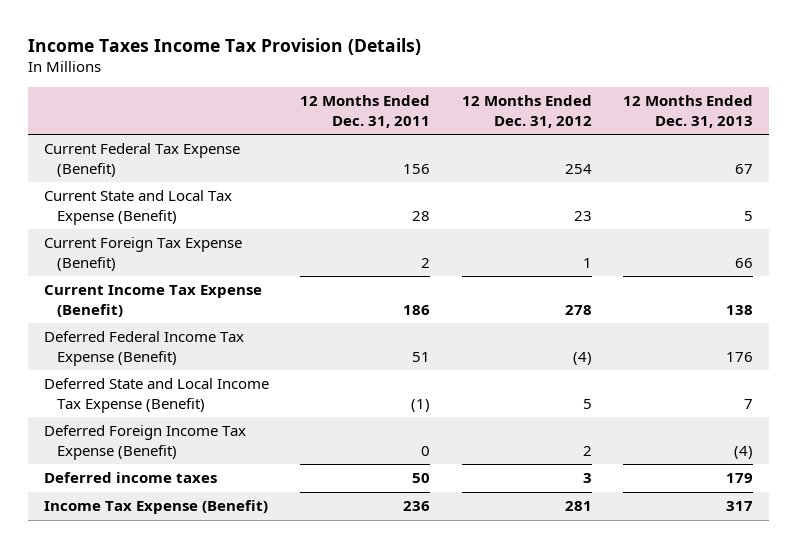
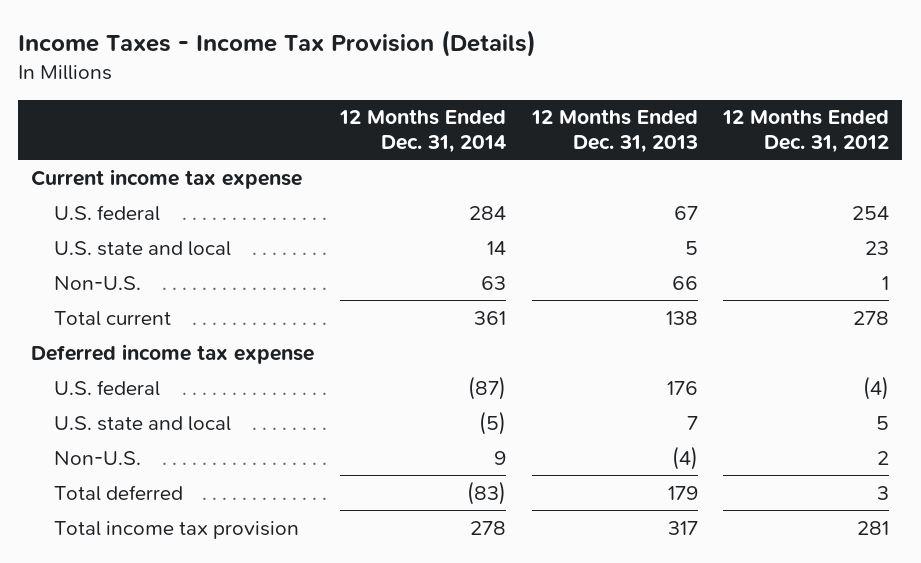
[28,37,422,55] Income Taxes Income Tax Provision (Details) -> [18,29,537,57] Income Taxes - Income Tax Provision (Details)
[300,95,431,128] 12 Months Ended Dec. 31, 2011 -> none
none -> [339,109,507,153] 12 Months Ended Dec. 31, 2014
none -> [31,168,303,189] Current income tax expense
[44,143,241,177] Current Federal Tax Expense (Benefit) -> [53,204,160,221] U.S. federal
[44,190,233,225] Current State and Local Tax Expense (Benefit) -> [53,240,231,256] U.S. state and local
[44,237,243,271] Current Foreign Tax Expense (Benefit) -> [53,275,141,290] Non-U.S.
[44,285,263,317] Current Income Tax Expense (Benefit) -> [53,310,171,326] Total current
none -> [31,343,315,364] Deferred income tax expense
[44,331,245,366] Deferred Federal Income Tax Expense (Benefit) -> [53,379,160,396] U.S. federal
[44,378,270,413] Deferred State and Local Income Tax Expense (Benefit) -> [53,415,231,431] U.S. state and local
[44,425,247,460] Deferred Foreign Income Tax Expense (Benefit) -> [53,450,141,465] Non-U.S.
[44,472,218,484] Deferred income taxes -> [53,484,183,501] Total deferred
[44,500,269,515] Income Tax Expense (Benefit) -> [53,520,299,539] Total income tax provision

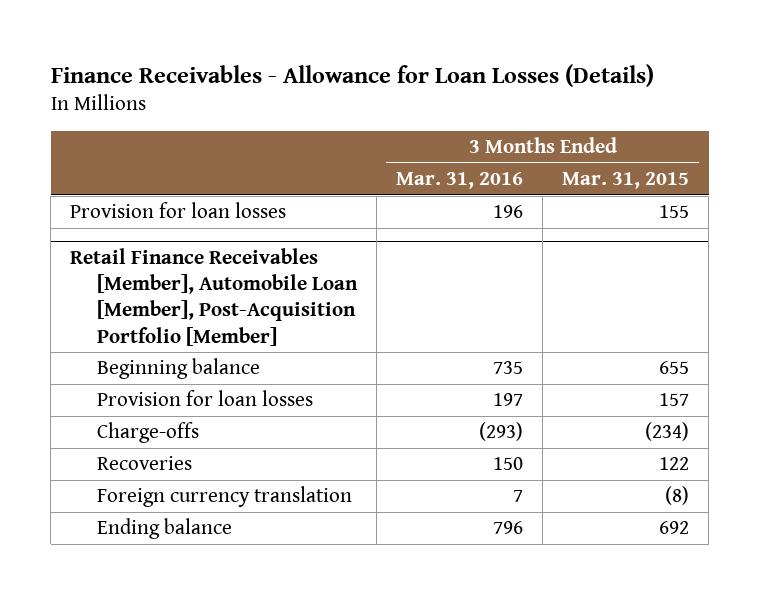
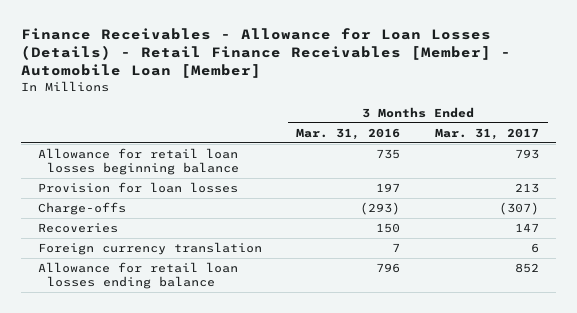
[50,63,654,87] Finance Receivables - Allowance for Loan Losses (Details) -> [20,27,511,78] Finance Receivables - Allowance for Loan Losses (Details) - Retail Finance Receivables [Member] - Automobile Loan [Member]
[562,171,690,189] Mar. 31, 2015 -> none
none -> [434,127,539,140] Mar. 31, 2017
[70,202,287,219] Provision for loan losses -> none
[70,247,358,346] Retail Finance Receivables [Member], Automobile Loan [Member], Post-Acquisition Portfolio [Member] -> none
[96,358,260,380] Beginning balance -> [37,148,240,176] Allowance for retail loan losses beginning balance
[96,518,232,540] Ending balance -> [37,262,238,290] Allowance for retail loan losses ending balance

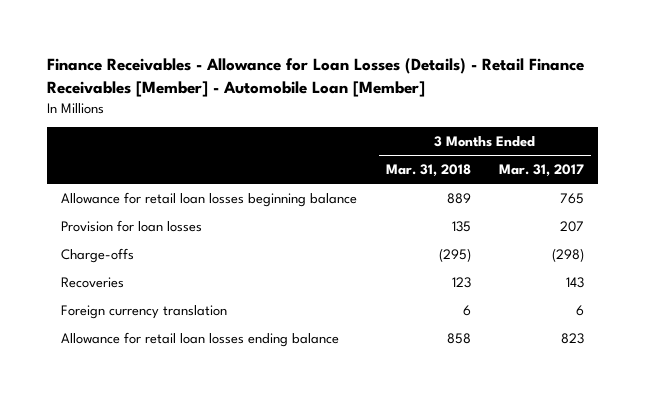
[296,127,401,140] Mar. 31, 2016 -> none
none -> [385,164,471,178] Mar. 31, 2018
[514,149,539,160] 793 -> [559,192,584,204] 765
[514,183,539,194] 213 -> [559,220,584,232] 207
[498,202,539,216] (307) -> [551,247,584,262] (298)
[514,223,539,233] 147 -> [565,276,584,288] 143
[514,263,539,274] 852 -> [560,332,584,344] 823

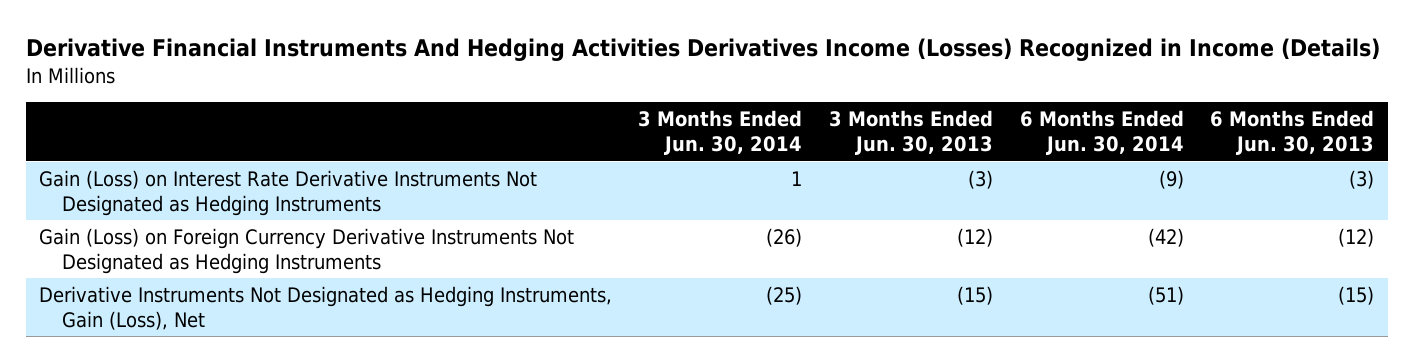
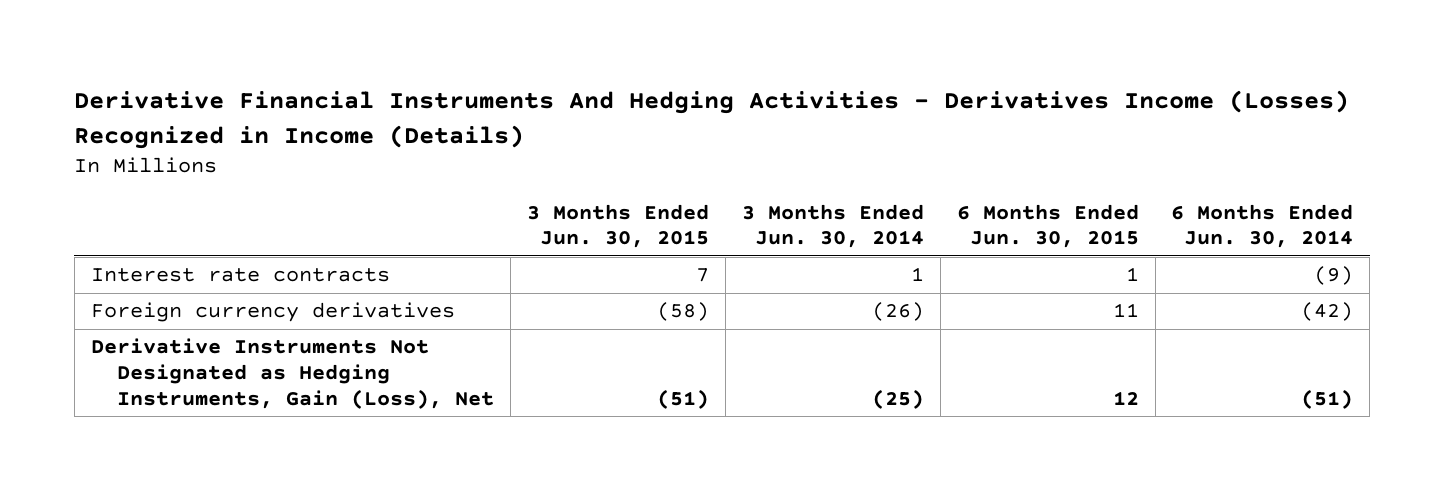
[25,38,1380,62] Derivative Financial Instruments And Hedging Activities Derivatives Income (Losses) Recognized in Income (Details) -> [74,90,1350,149] Derivative Financial Instruments And Hedging Activities - Derivatives Income (Losses) Recognized in Income (Details)
[829,110,994,155] 3 Months Ended Jun. 30, 2013 -> none
[1210,110,1375,155] 6 Months Ended Jun. 30, 2013 -> none
none -> [526,203,709,249] 3 Months Ended Jun. 30, 2015
none -> [956,203,1139,249] 6 Months Ended Jun. 30, 2015
[38,170,537,216] Gain (Loss) on Interest Rate Derivative Instruments Not Designated as Hedging Instruments -> [90,268,390,283] Interest rate contracts
[38,228,574,274] Gain (Loss) on Foreign Currency Derivative Instruments Not Designated as Hedging Instruments -> [90,302,455,323] Foreign currency derivatives

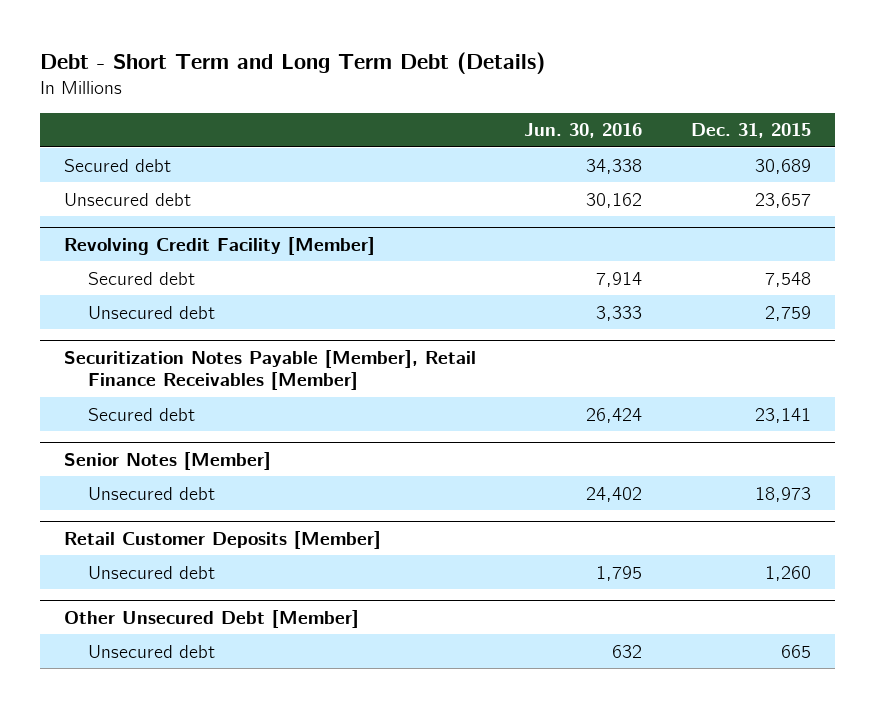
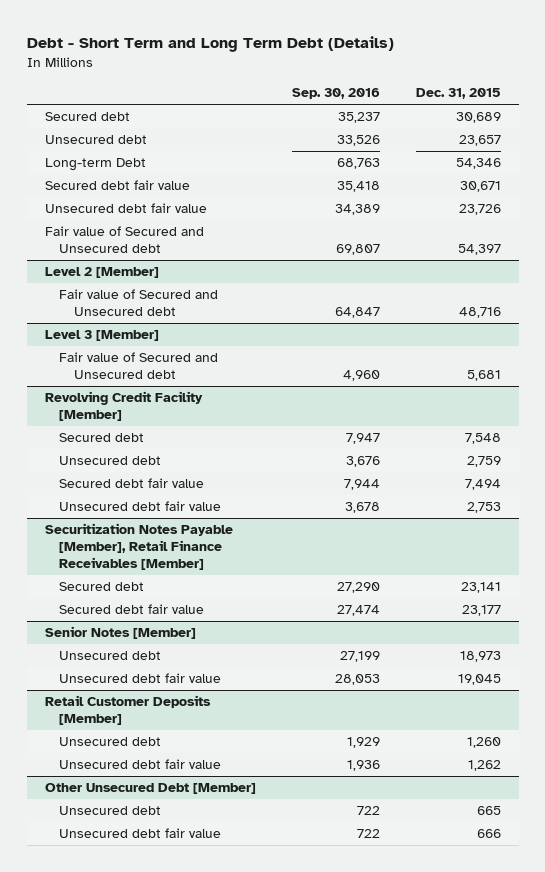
[524,123,643,139] Jun. 30, 2016 -> none
none -> [291,88,380,100] Sep. 30, 2016
none -> [44,158,146,172] Long-term Debt
none -> [44,180,190,191] Secured debt fair value
none -> [44,203,207,214] Unsecured debt fair value
none -> [44,226,204,254] Fair value of Secured and Unsecured debt
none -> [44,267,159,279] Level 2 [Member]
none -> [59,289,219,317] Fair value of Secured and Unsecured debt
none -> [44,330,159,342] Level 3 [Member]
none -> [59,352,219,380] Fair value of Secured and Unsecured debt
none -> [59,478,205,489] Secured debt fair value
none -> [59,501,222,512] Unsecured debt fair value
none -> [59,604,205,615] Secured debt fair value
none -> [59,673,222,684] Unsecured debt fair value
none -> [59,759,222,770] Unsecured debt fair value
none -> [59,828,222,839] Unsecured debt fair value

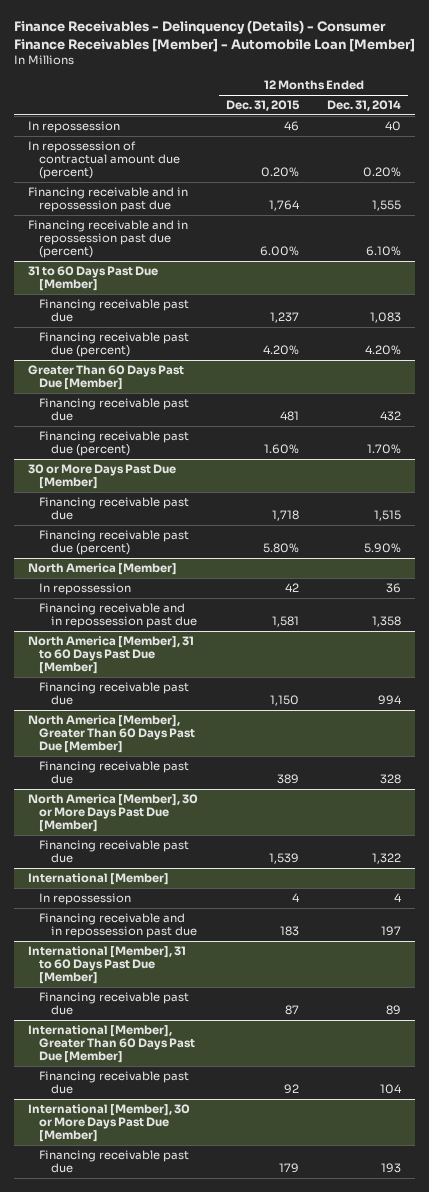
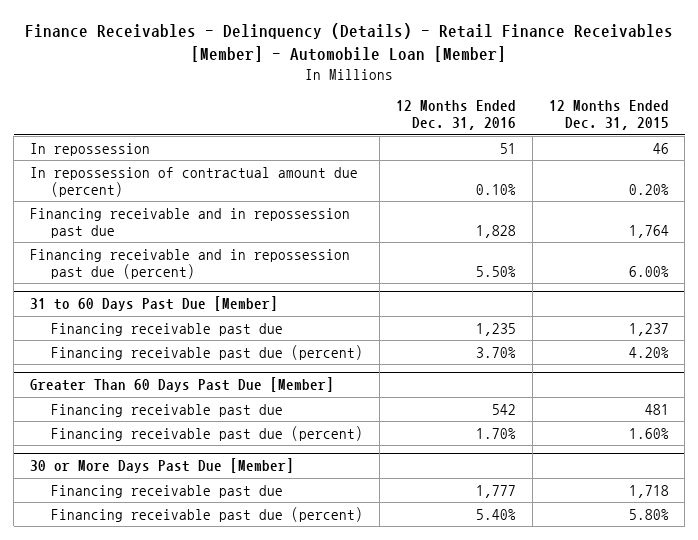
[13,20,415,52] Finance Receivables - Delinquency (Details) - Consumer Finance Receivables [Member] - Automobile Loan [Member] -> [25,23,674,63] Finance Receivables - Delinquency (Details) - Retail Finance Receivables [Member] - Automobile Loan [Member]
[327,100,402,112] Dec. 31, 2014 -> none
none -> [395,100,516,131] 12 Months Ended Dec. 31, 2016
[27,562,177,575] North America [Member] -> none
[39,582,132,595] In repossession -> none
[39,602,197,629] Financing receivable and in repossession past due -> none
[27,635,194,675] North America [Member], 31 to 60 Days Past Due [Member] -> none
[39,681,190,706] Financing receivable past due -> none
[27,714,196,754] North America [Member], Greater Than 60 Days Past Due [Member] -> none
[39,760,190,785] Financing receivable past due -> none
[27,793,198,833] North America [Member], 30 or More Days Past Due [Member] -> none
[39,839,190,864] Financing receivable past due -> none
[27,872,169,885] International [Member] -> none
[39,892,132,905] In repossession -> none
[39,912,197,939] Financing receivable and in repossession past due -> none
[27,945,186,985] International [Member], 31 to 60 Days Past Due [Member] -> none
[39,991,190,1016] Financing receivable past due -> none
[27,1024,196,1064] International [Member], Greater Than 60 Days Past Due [Member] -> none
[39,1070,190,1095] Financing receivable past due -> none
[27,1103,190,1143] International [Member], 30 or More Days Past Due [Member] -> none
[39,1149,190,1174] Financing receivable past due -> none

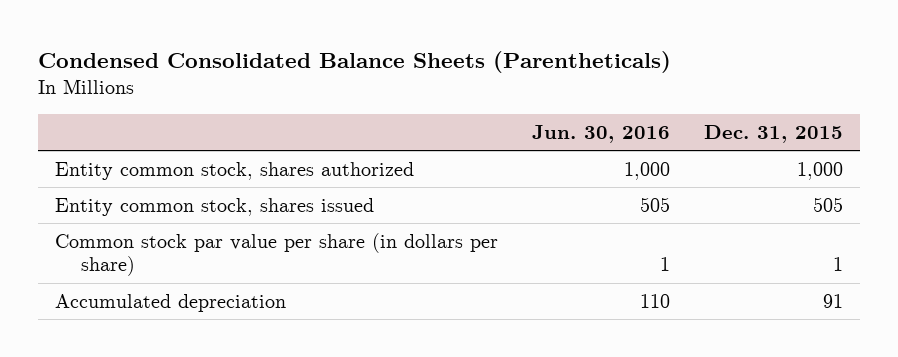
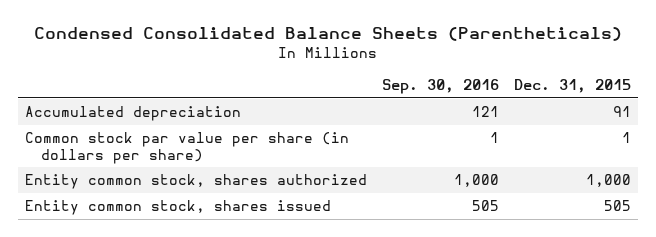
[532,124,671,143] Jun. 30, 2016 -> none
none -> [382,79,500,95] Sep. 30, 2016
[55,293,287,312] Accumulated depreciation -> [25,106,242,122] Accumulated depreciation
[55,232,499,277] Common stock par value per share (in dollars per share) -> [25,132,350,164] Common stock par value per share (in dollars per share)

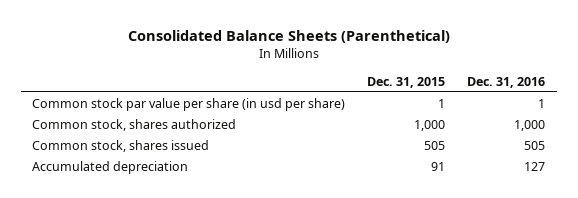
[34,27,623,42] Condensed Consolidated Balance Sheets (Parentheticals) -> [127,29,450,43] Consolidated Balance Sheets (Parenthetical)
[382,79,500,95] Sep. 30, 2016 -> none
none -> [467,76,546,88] Dec. 31, 2016
none -> [32,98,346,112] Common stock par value per share (in usd per share)
none -> [32,119,237,132] Common stock, shares authorized
none -> [32,140,210,153] Common stock, shares issued
[25,132,350,164] Common stock par value per share (in dollars per share) -> none
[25,174,368,190] Entity common stock, shares authorized -> none
[25,200,332,216] Entity common stock, shares issued -> none

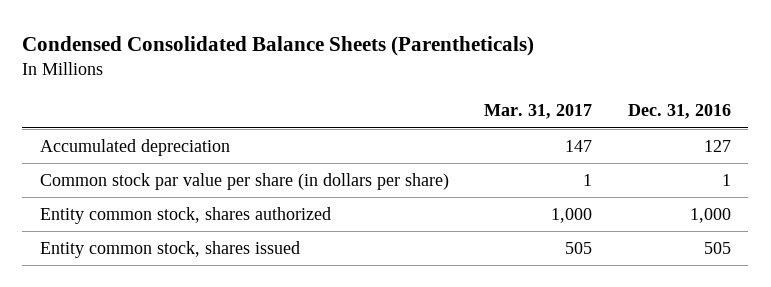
[127,29,450,43] Consolidated Balance Sheets (Parenthetical) -> [22,35,535,56] Condensed Consolidated Balance Sheets (Parentheticals)
[367,76,446,88] Dec. 31, 2015 -> none
none -> [484,104,593,120] Mar. 31, 2017
[32,98,346,112] Common stock par value per share (in usd per share) -> none
[32,119,237,132] Common stock, shares authorized -> none
[32,140,210,153] Common stock, shares issued -> none
none -> [40,172,450,190] Common stock par value per share (in dollars per share)
none -> [40,206,332,224] Entity common stock, shares authorized
none -> [40,240,301,258] Entity common stock, shares issued

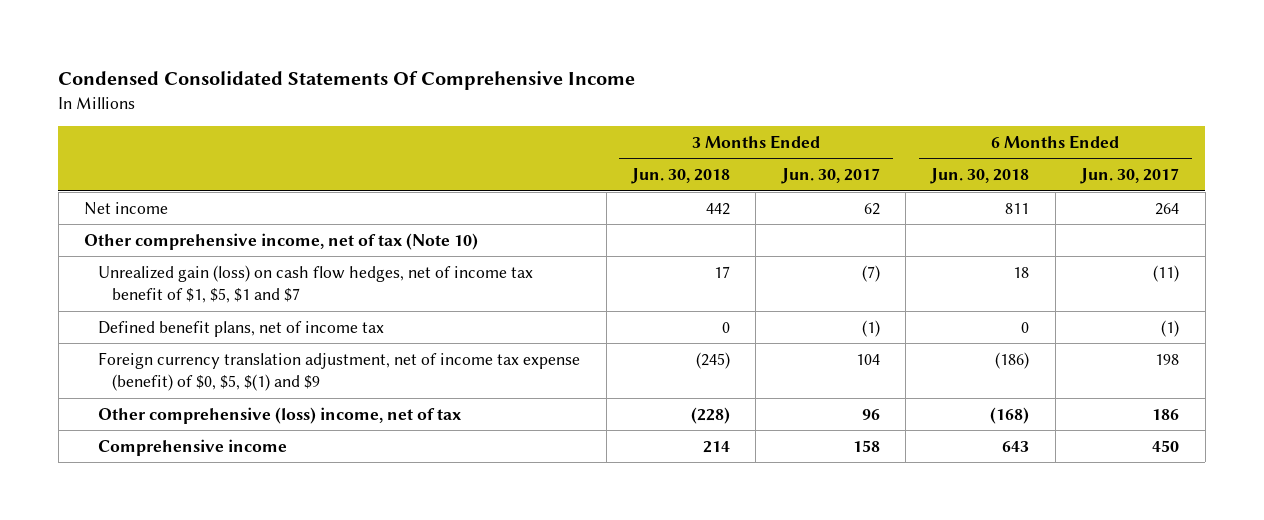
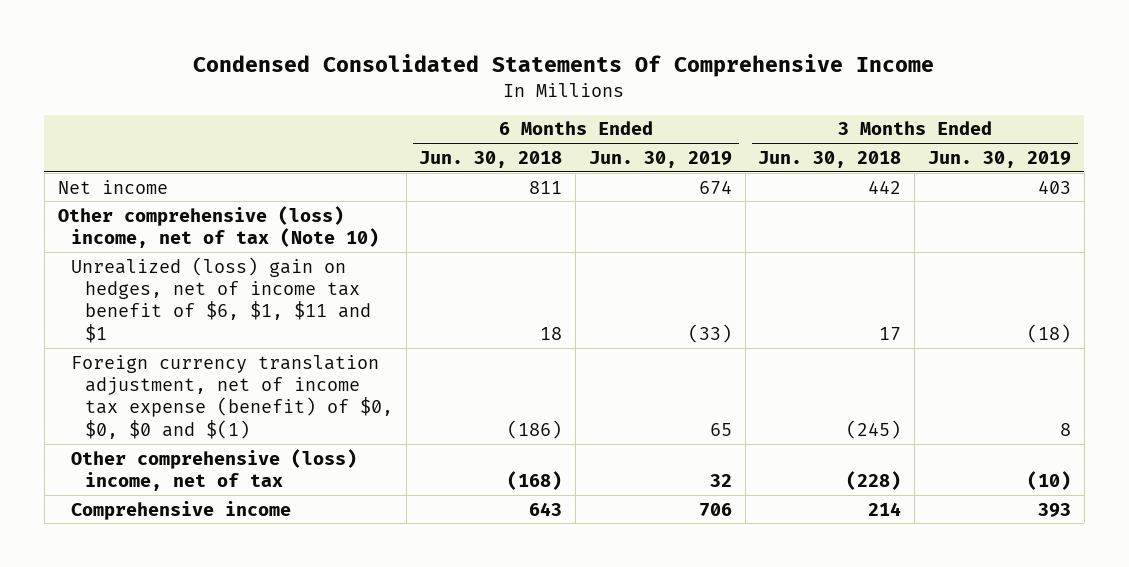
[780,168,880,185] Jun. 30, 2017 -> none
[1080,168,1180,185] Jun. 30, 2017 -> none
none -> [588,150,732,168] Jun. 30, 2019
none -> [927,150,1071,168] Jun. 30, 2019
[98,320,385,337] Defined benefit plans, net of income tax -> none
[84,232,479,250] Other comprehensive income, net of tax (Note 10) -> [57,205,380,248] Other comprehensive (loss) income, net of tax (Note 10)
[98,264,534,304] Unrealized gain (loss) on cash flow hedges, net of income tax benefit of $1, $5, $1 and $7 -> [71,256,372,343] Unrealized (loss) gain on hedges, net of income tax benefit of $6, $1, $11 and $1
[98,351,581,392] Foreign currency translation adjustment, net of income tax expense (benefit) of $0, $5, $(1) and $9 -> [71,354,394,439] Foreign currency translation adjustment, net of income tax expense (benefit) of $0, $0, $0 and $(1)

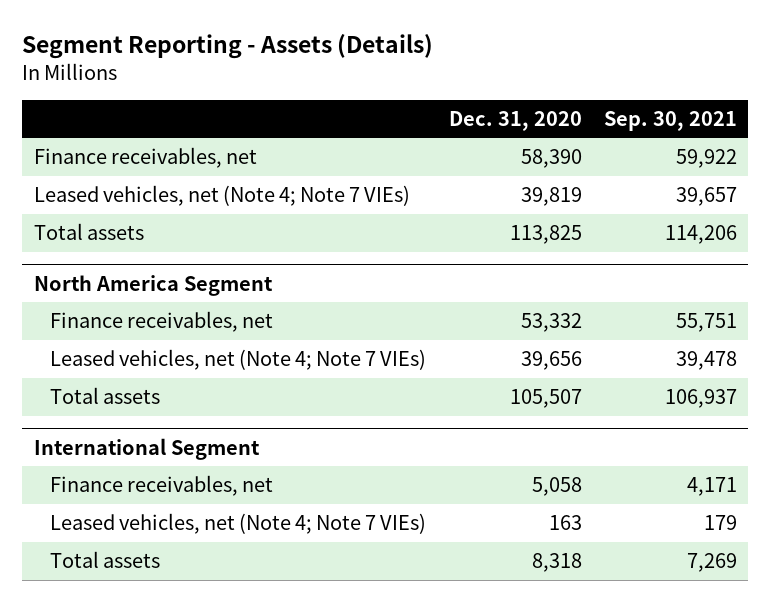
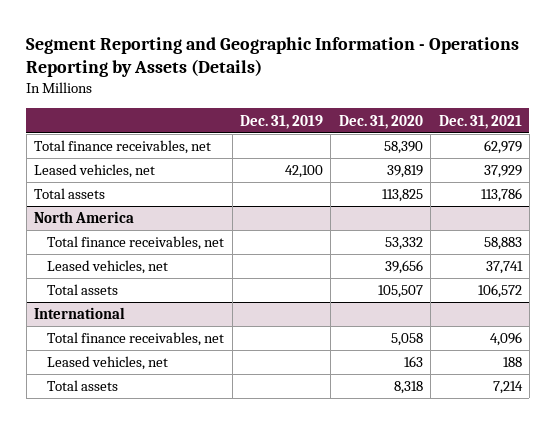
[22,34,434,60] Segment Reporting - Assets (Details) -> [26,36,520,78] Segment Reporting and Geographic Information - Operations Reporting by Assets (Details)
[604,110,738,131] Sep. 30, 2021 -> none
none -> [240,114,324,129] Dec. 31, 2019
none -> [438,114,522,129] Dec. 31, 2021
[33,146,257,168] Finance receivables, net -> [34,140,212,155] Total finance receivables, net
[33,184,410,206] Leased vehicles, net (Note 4; Note 7 VIEs) -> [34,164,156,179] Leased vehicles, net
[33,274,273,296] North America Segment -> [34,211,135,224] North America
[50,310,274,332] Finance receivables, net -> [47,236,225,251] Total finance receivables, net
[50,348,427,370] Leased vehicles, net (Note 4; Note 7 VIEs) -> [47,260,169,275] Leased vehicles, net
[33,437,260,460] International Segment -> [34,307,126,320] International
[50,474,274,496] Finance receivables, net -> [47,332,225,347] Total finance receivables, net
[50,512,427,534] Leased vehicles, net (Note 4; Note 7 VIEs) -> [47,356,169,371] Leased vehicles, net

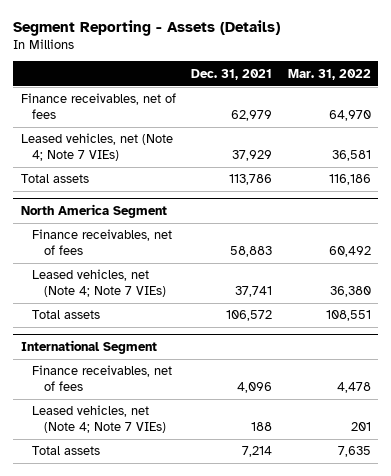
[26,36,520,78] Segment Reporting and Geographic Information - Operations Reporting by Assets (Details) -> [12,20,280,37] Segment Reporting - Assets (Details)
[240,114,324,129] Dec. 31, 2019 -> none
[338,114,423,129] Dec. 31, 2020 -> none
none -> [287,68,371,80] Mar. 31, 2022
[34,140,212,155] Total finance receivables, net -> [20,93,176,120] Finance receivables, net of fees
[34,164,156,179] Leased vehicles, net -> [20,133,173,162] Leased vehicles, net (Note 4; Note 7 VIEs)
[34,211,135,224] North America -> [20,204,167,219] North America Segment
[47,236,225,251] Total finance receivables, net -> [32,229,173,256] Finance receivables, net of fees
[47,260,169,275] Leased vehicles, net -> [32,269,167,298] Leased vehicles, net (Note 4; Note 7 VIEs)
[34,307,126,320] International -> [20,340,157,355] International Segment
[47,332,225,347] Total finance receivables, net -> [32,365,173,392] Finance receivables, net of fees
[47,356,169,371] Leased vehicles, net -> [32,405,167,434] Leased vehicles, net (Note 4; Note 7 VIEs)

